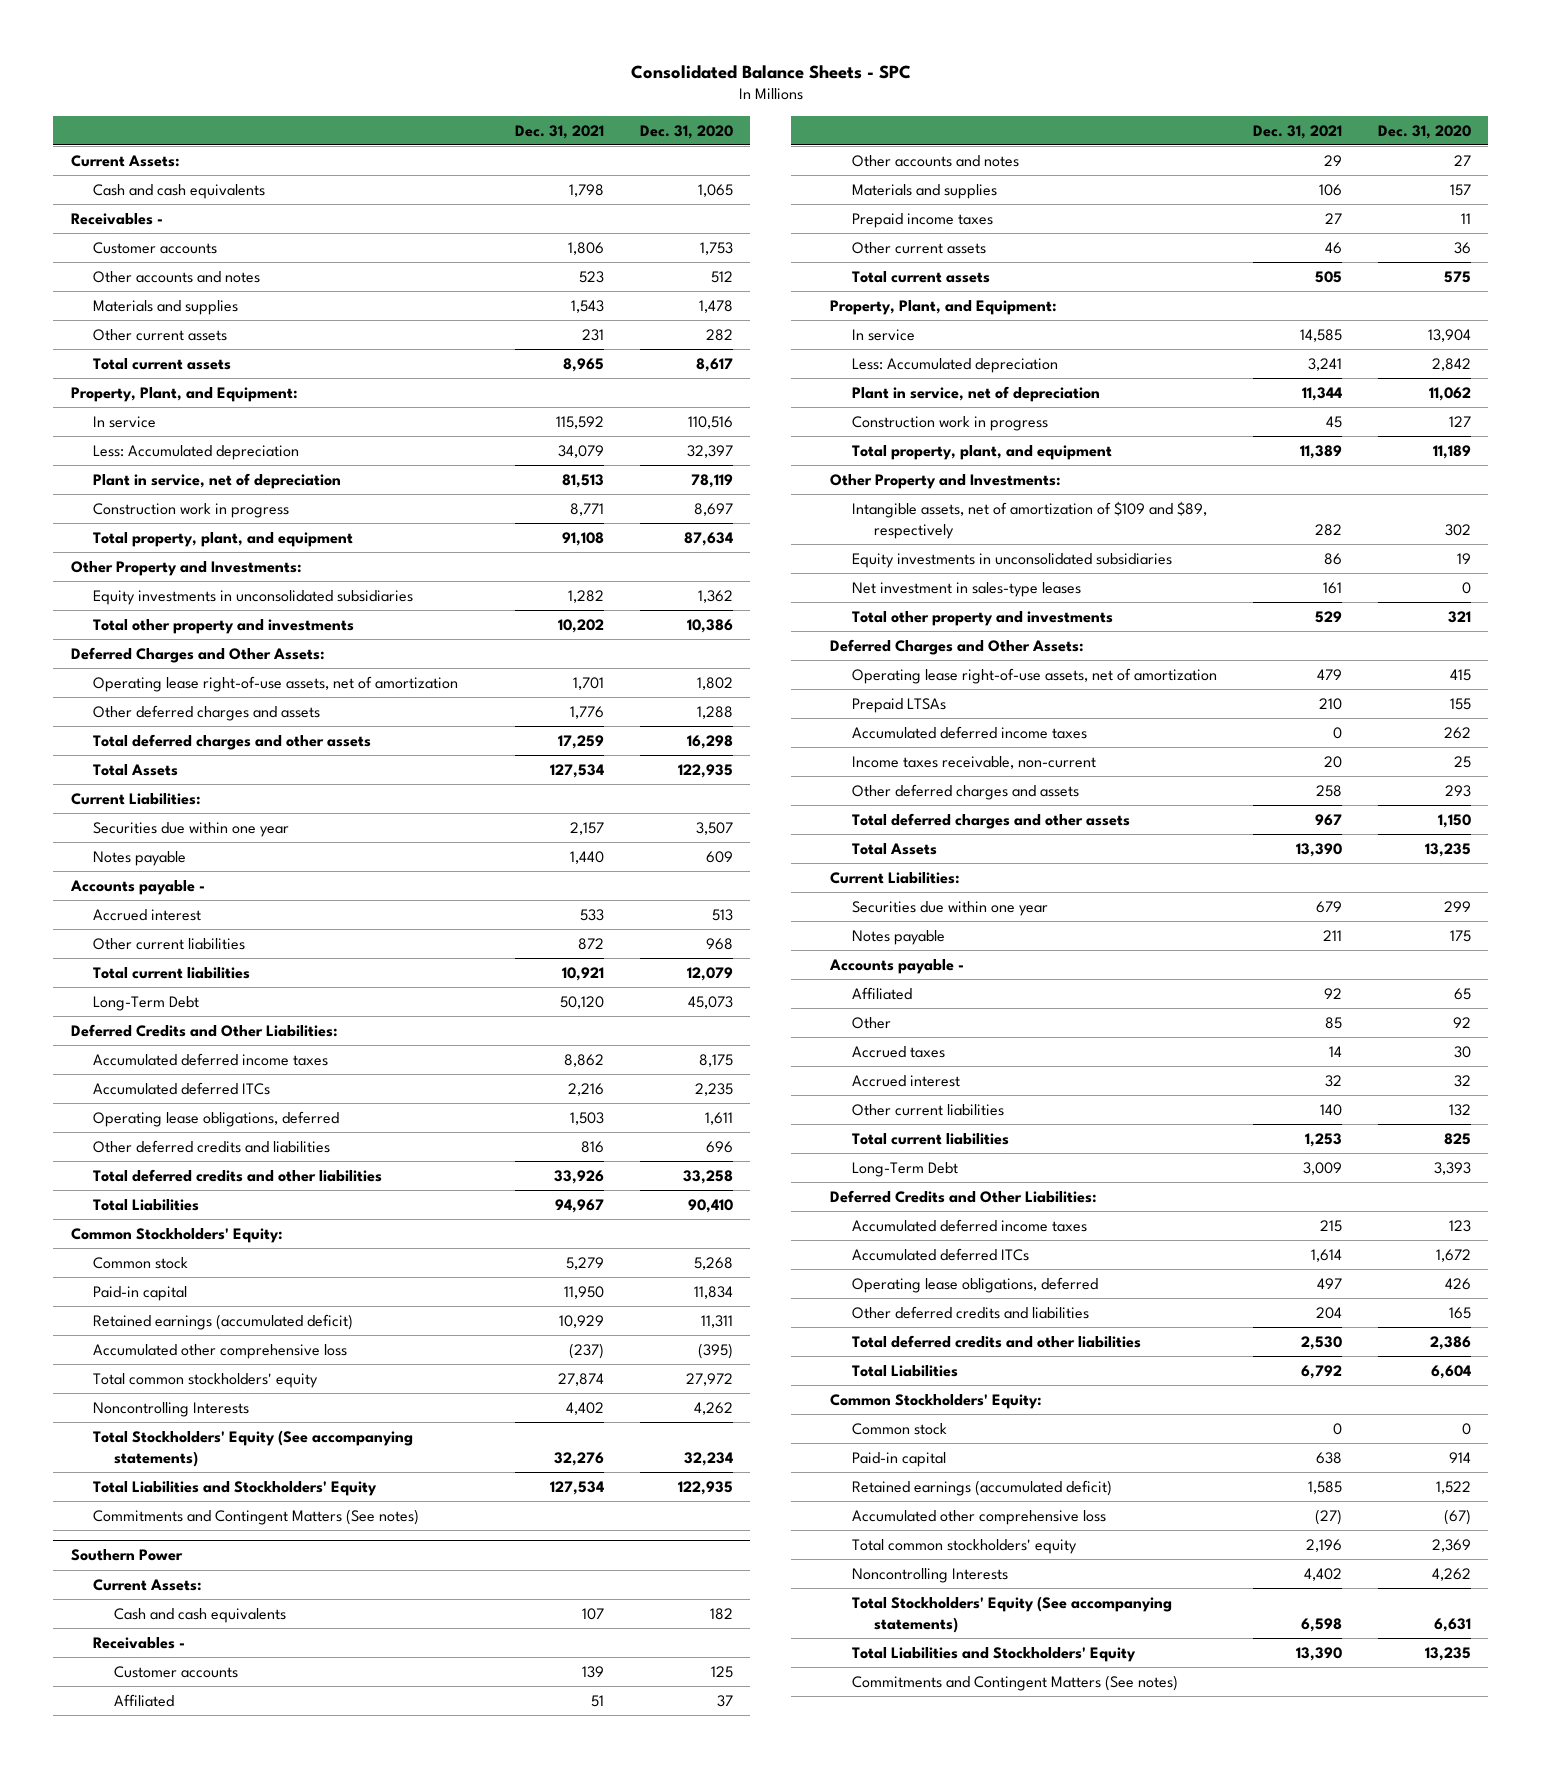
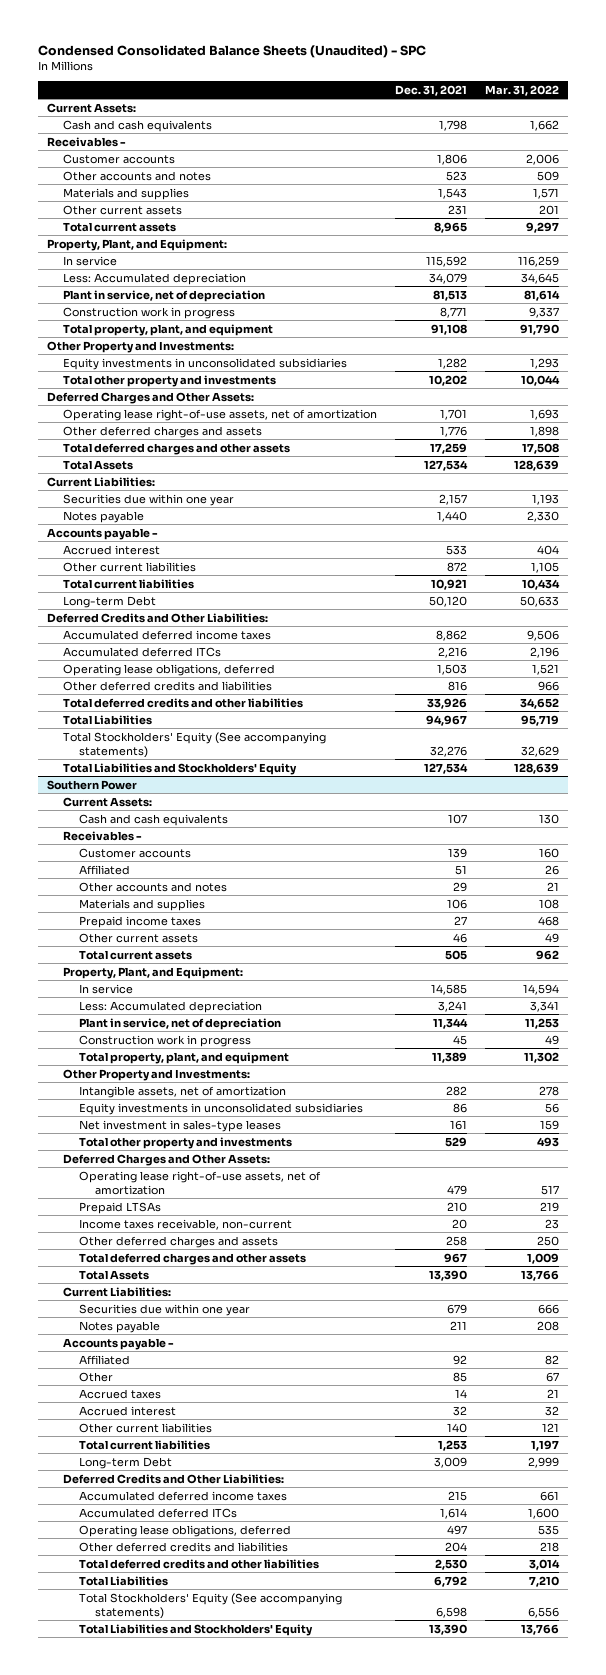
[630,64,911,79] Consolidated Balance Sheets - SPC -> [37,45,426,59] Condensed Consolidated Balance Sheets (Unaudited) - SPC
[639,124,733,139] Dec. 31, 2020 -> none
none -> [484,84,559,96] Mar. 31, 2022
[92,996,199,1012] Long-Term Debt -> [63,595,157,608] Long-term Debt
[70,1228,283,1244] Common Stockholders' Equity: -> none
[92,1257,188,1270] Common stock -> none
[92,1286,187,1302] Paid-in capital -> none
[92,1314,353,1331] Retained earnings (accumulated deficit) -> none
[92,1344,347,1360] Accumulated other comprehensive loss -> none
[92,1373,318,1389] Total common stockholders' equity -> none
[92,1402,249,1418] Noncontrolling Interests -> none
[92,1509,419,1526] Commitments and Contingent Matters (See notes) -> none
[852,501,1208,539] Intangible assets, net of amortization of $109 and $89, respectively -> [79,1085,287,1098] Intangible assets, net of amortization
[852,726,1088,740] Accumulated deferred income taxes -> none
[852,1162,959,1178] Long-Term Debt -> [79,1456,173,1469] Long-term Debt
[830,1394,1043,1410] Common Stockholders' Equity: -> none
[852,1423,948,1436] Common stock -> none
[852,1452,947,1468] Paid-in capital -> none
[852,1480,1113,1497] Retained earnings (accumulated deficit) -> none
[852,1510,1107,1526] Accumulated other comprehensive loss -> none
[852,1539,1078,1555] Total common stockholders' equity -> none
[852,1568,1009,1584] Noncontrolling Interests -> none
[852,1675,1179,1692] Commitments and Contingent Matters (See notes) -> none

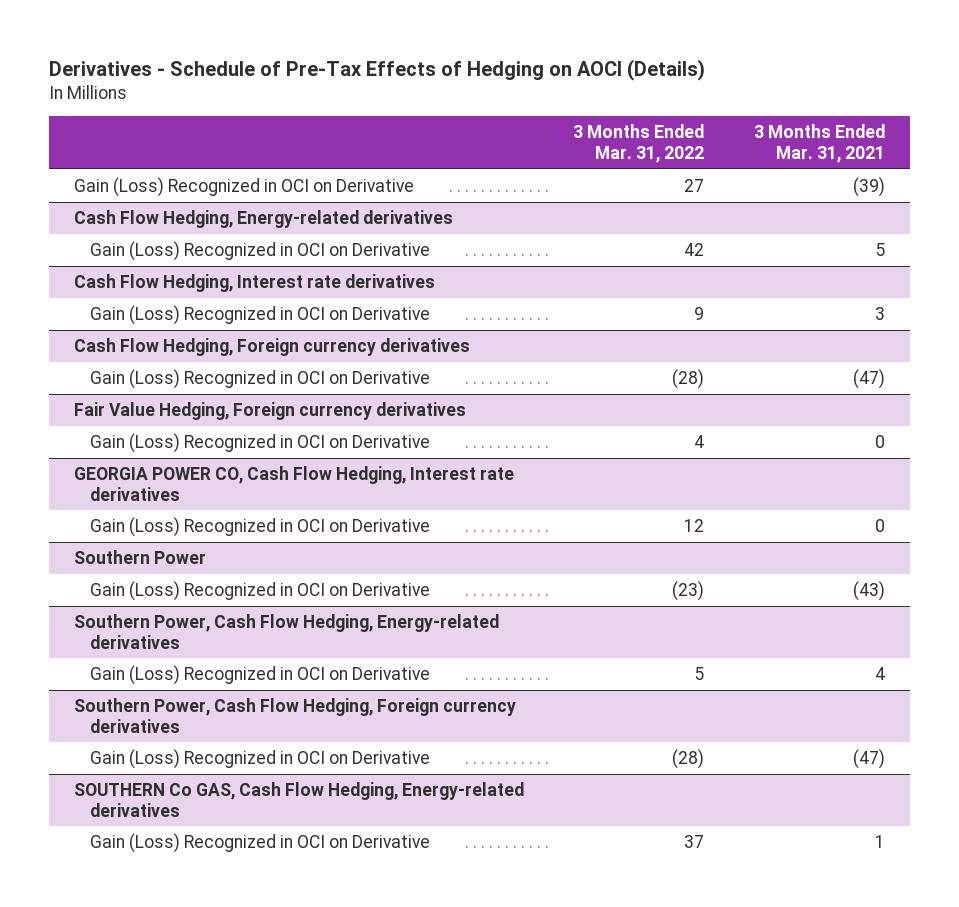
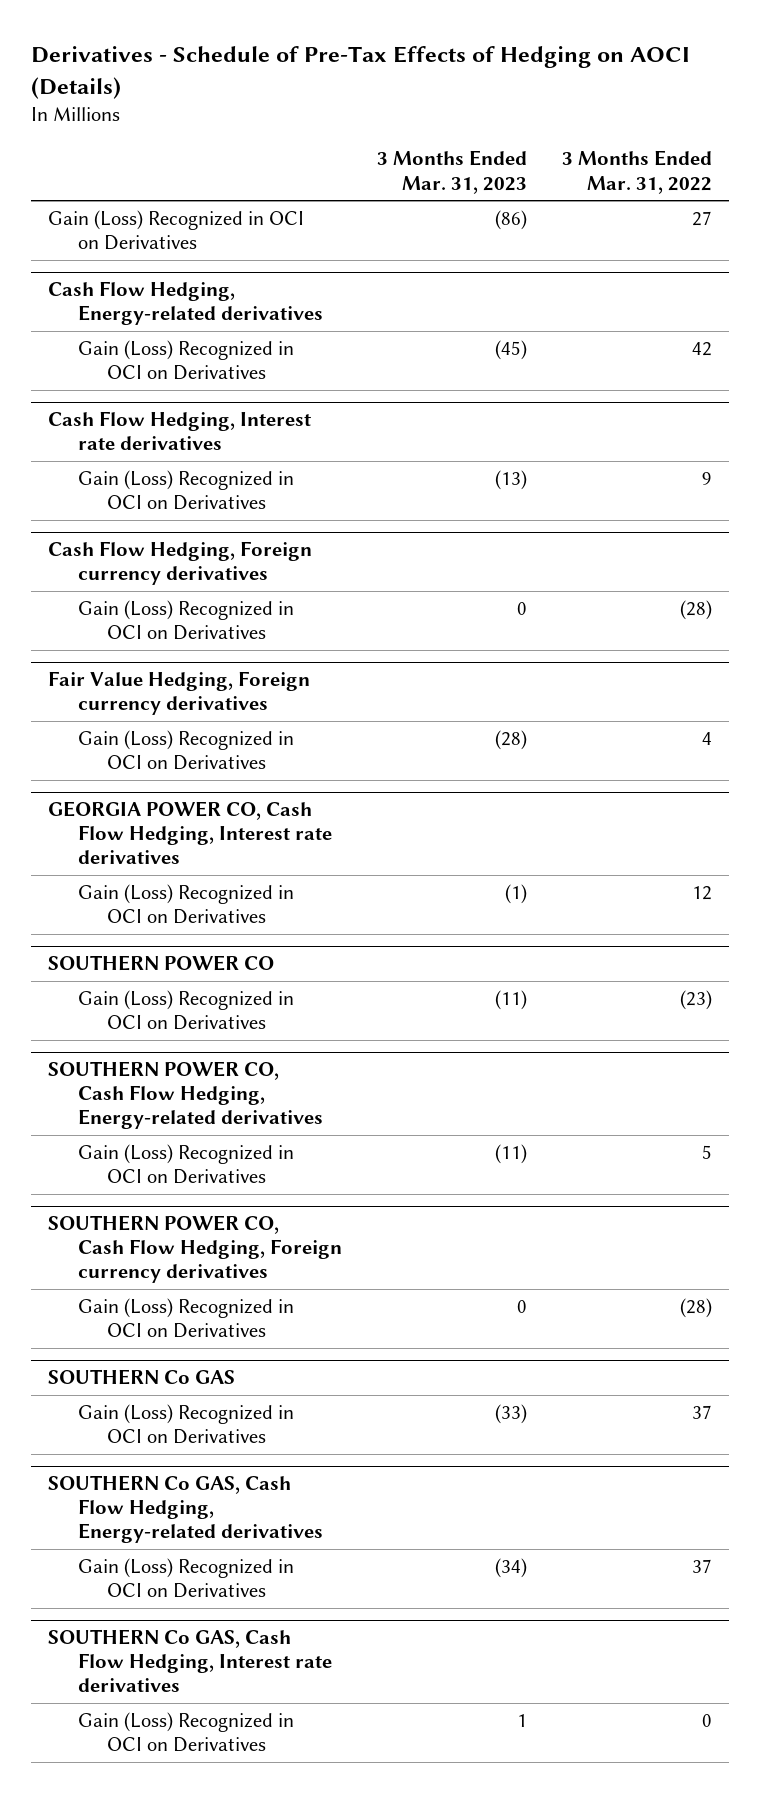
[754,124,886,163] 3 Months Ended Mar. 31, 2021 -> none
none -> [376,150,527,194] 3 Months Ended Mar. 31, 2023
[73,177,414,198] Gain (Loss) Recognized in OCI on Derivative -> [48,209,305,251] Gain (Loss) Recognized in OCI on Derivatives
[89,241,430,262] Gain (Loss) Recognized in OCI on Derivative -> [77,339,294,381] Gain (Loss) Recognized in OCI on Derivatives
[89,305,430,326] Gain (Loss) Recognized in OCI on Derivative -> [77,469,294,511] Gain (Loss) Recognized in OCI on Derivatives
[89,369,430,390] Gain (Loss) Recognized in OCI on Derivative -> [77,599,294,641] Gain (Loss) Recognized in OCI on Derivatives
[89,433,430,454] Gain (Loss) Recognized in OCI on Derivative -> [77,729,294,771] Gain (Loss) Recognized in OCI on Derivatives
[89,517,430,538] Gain (Loss) Recognized in OCI on Derivative -> [77,883,294,925] Gain (Loss) Recognized in OCI on Derivatives
[73,550,206,565] Southern Power -> [48,955,275,972] SOUTHERN POWER CO
[89,581,430,602] Gain (Loss) Recognized in OCI on Derivative -> [77,989,294,1031] Gain (Loss) Recognized in OCI on Derivatives
[73,614,499,649] Southern Power, Cash Flow Hedging, Energy-related derivatives -> [48,1061,323,1130] SOUTHERN POWER CO, Cash Flow Hedging, Energy-related derivatives
[89,665,430,686] Gain (Loss) Recognized in OCI on Derivative -> [77,1143,294,1185] Gain (Loss) Recognized in OCI on Derivatives
[73,698,516,733] Southern Power, Cash Flow Hedging, Foreign currency derivatives -> [48,1215,342,1284] SOUTHERN POWER CO, Cash Flow Hedging, Foreign currency derivatives
[89,749,430,770] Gain (Loss) Recognized in OCI on Derivative -> [77,1297,294,1339] Gain (Loss) Recognized in OCI on Derivatives
none -> [48,1369,236,1386] SOUTHERN Co GAS
none -> [77,1403,294,1445] Gain (Loss) Recognized in OCI on Derivatives
[89,833,430,854] Gain (Loss) Recognized in OCI on Derivative -> [77,1557,294,1599] Gain (Loss) Recognized in OCI on Derivatives
none -> [48,1629,332,1693] SOUTHERN Co GAS, Cash Flow Hedging, Interest rate derivatives
none -> [77,1711,294,1753] Gain (Loss) Recognized in OCI on Derivatives

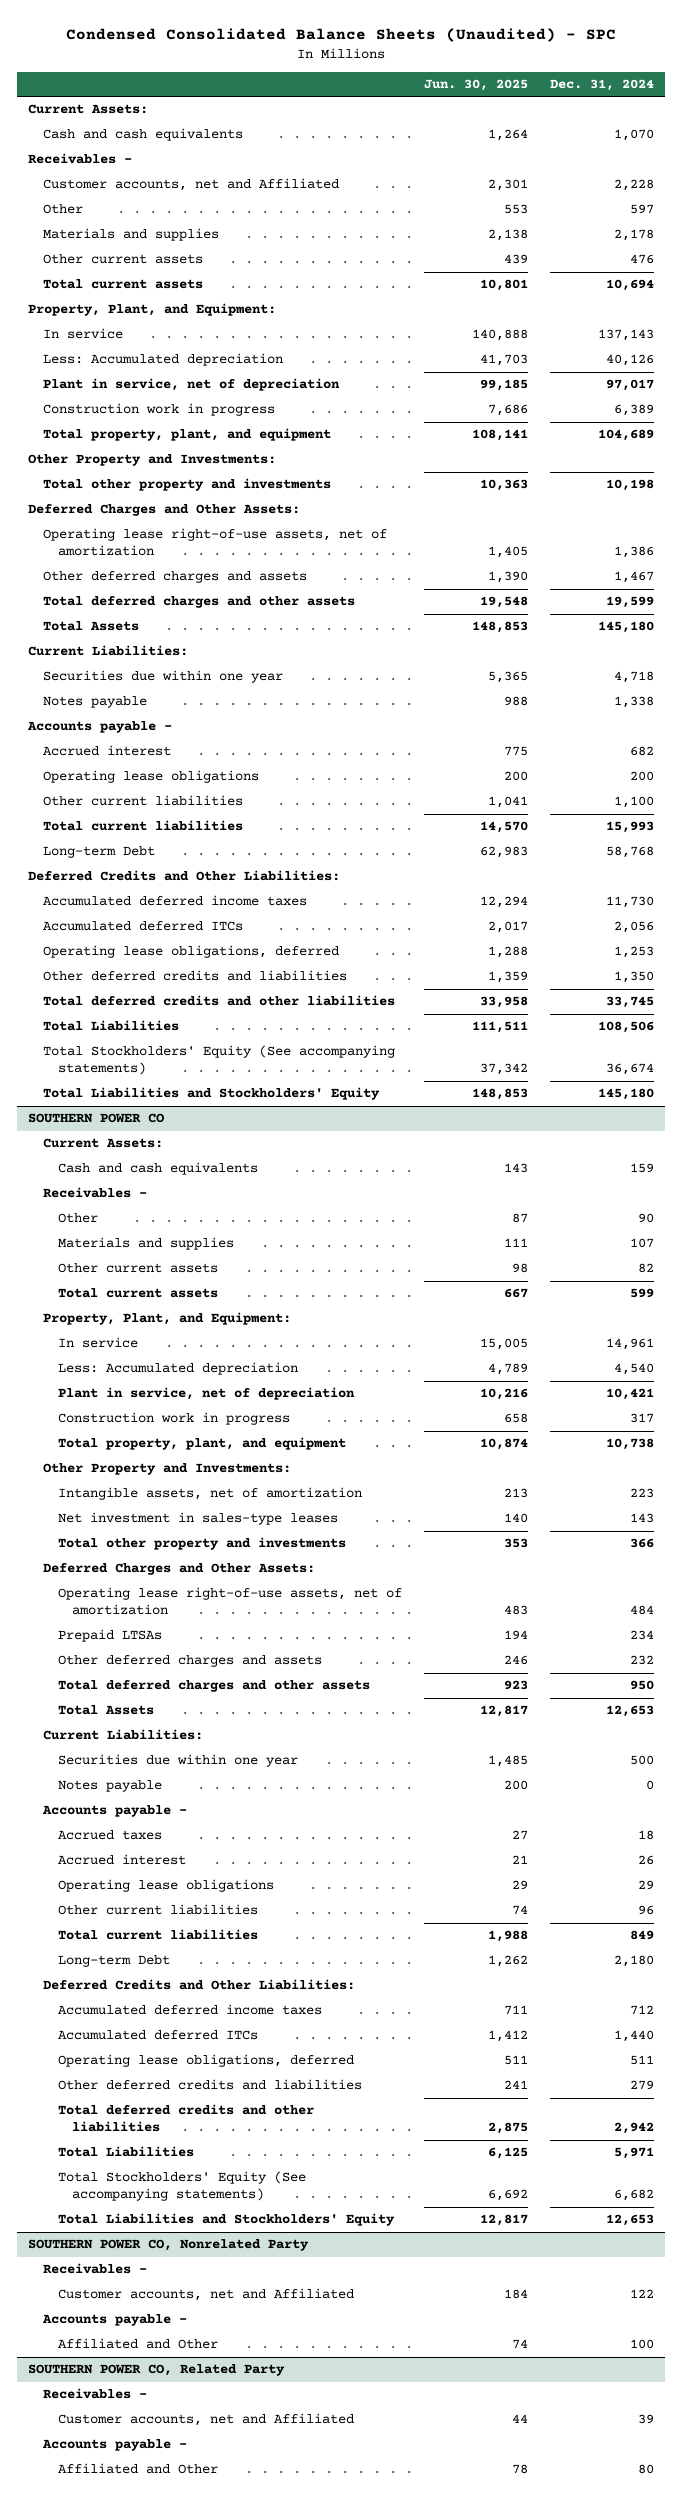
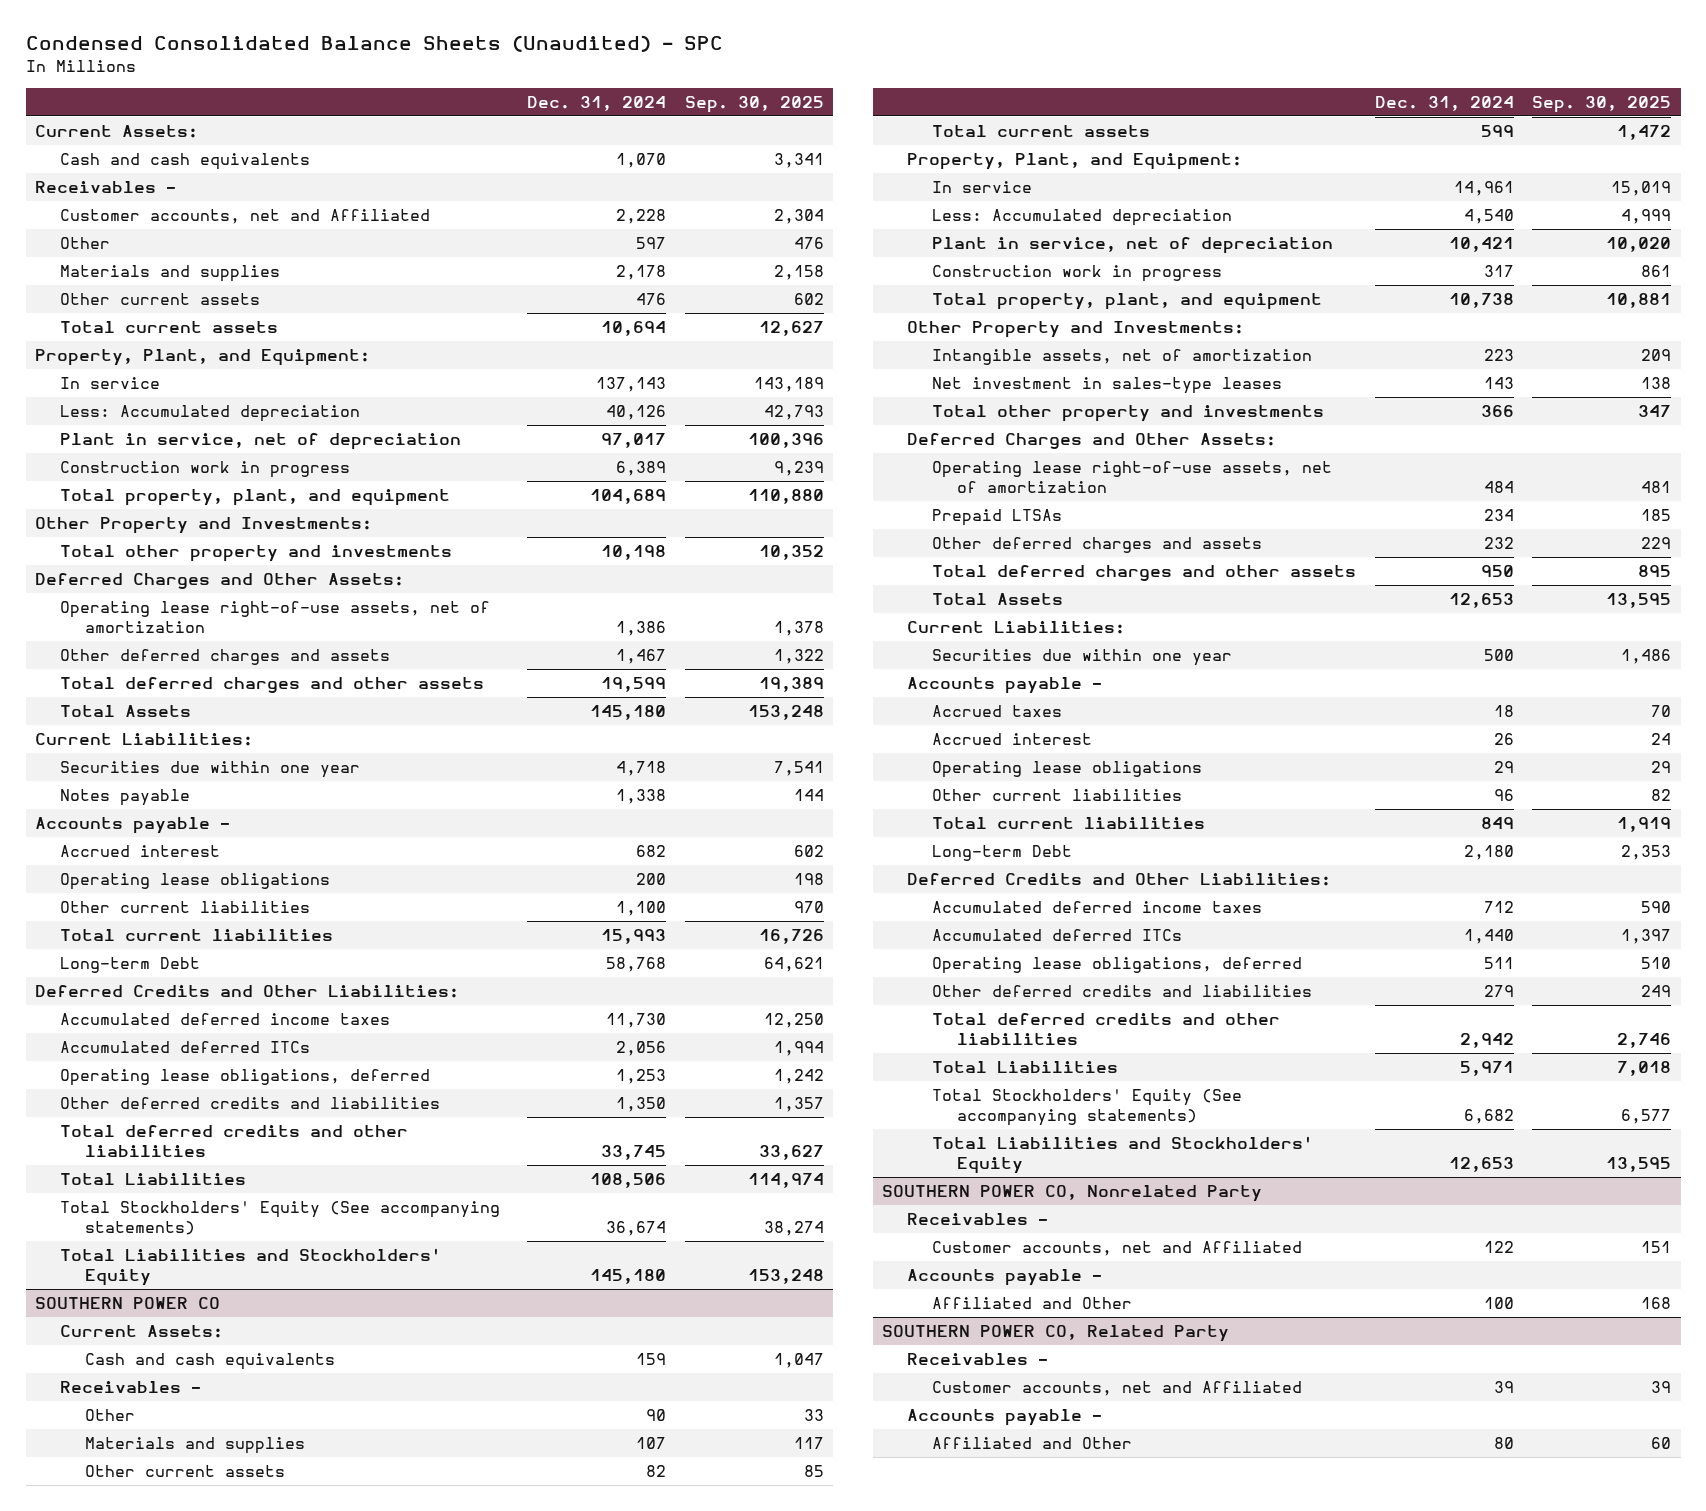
[423,78,528,91] Jun. 30, 2025 -> none
none -> [684,95,824,113] Sep. 30, 2025
[57,1780,162,1793] Notes payable -> none

